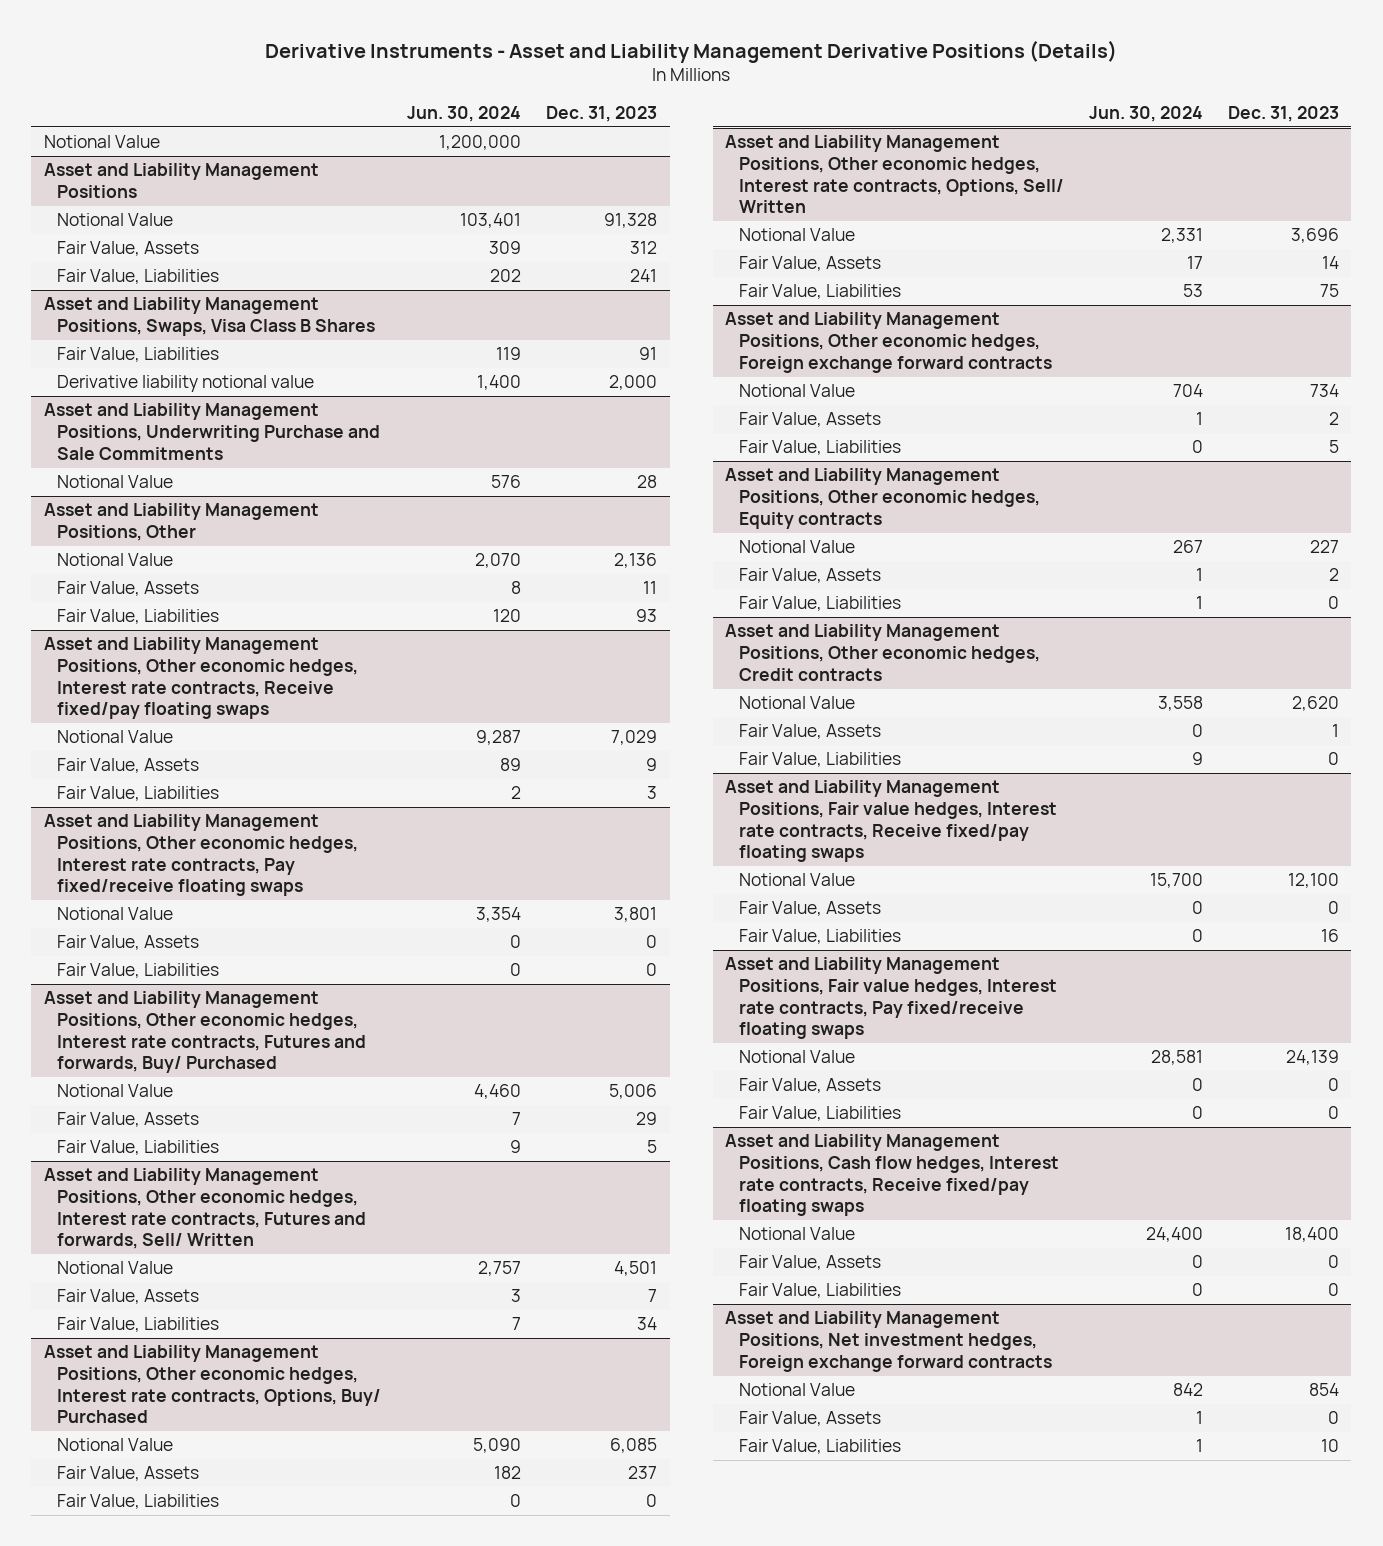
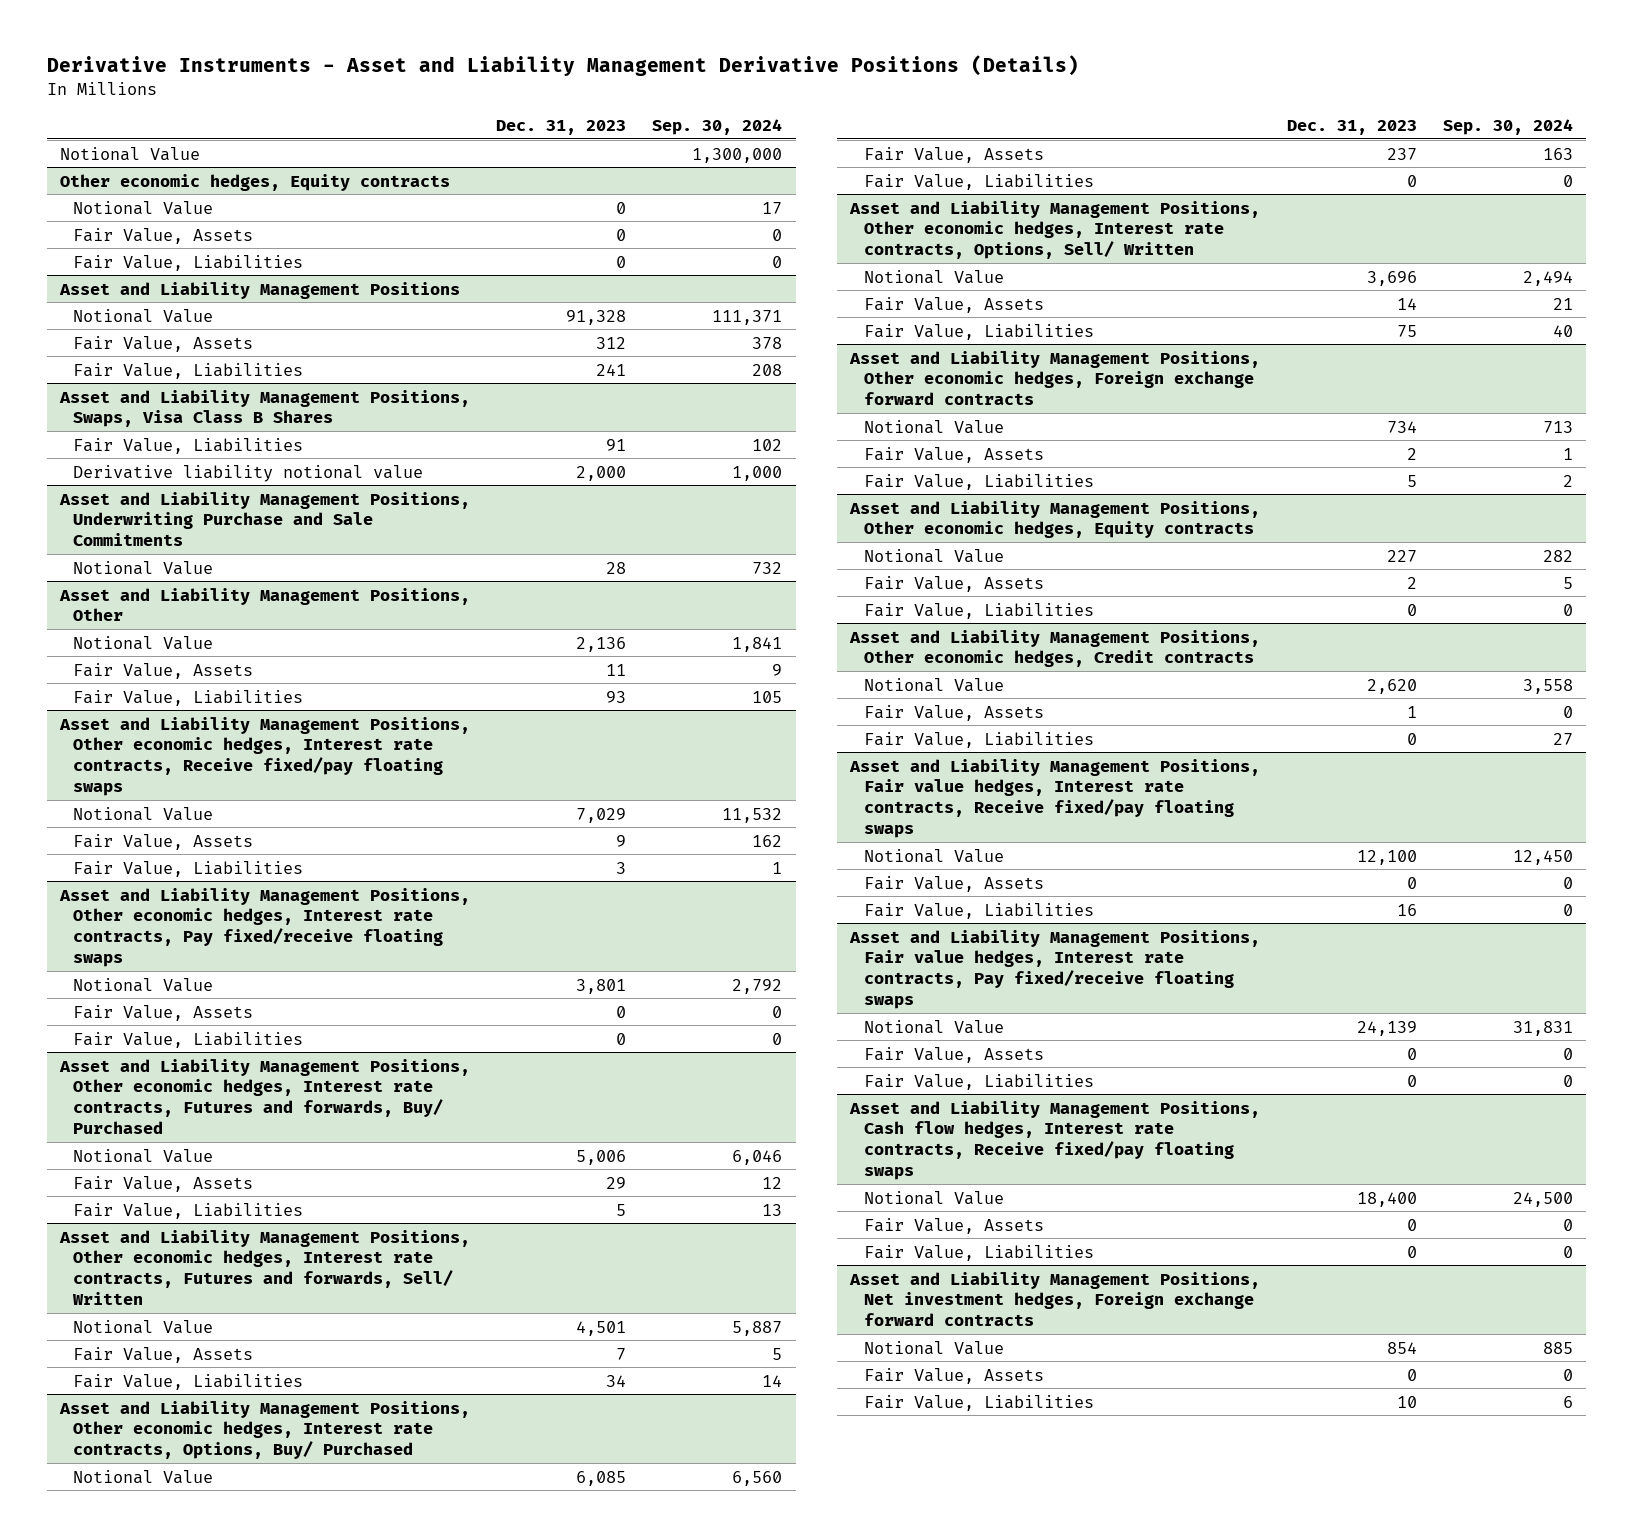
[407,106,522,123] Jun. 30, 2024 -> none
none -> [652,118,783,135] Sep. 30, 2024
none -> [59,173,450,191] Other economic hedges, Equity contracts
none -> [73,200,214,215] Notional Value
none -> [73,227,254,244] Fair Value, Assets
none -> [73,254,304,271] Fair Value, Liabilities

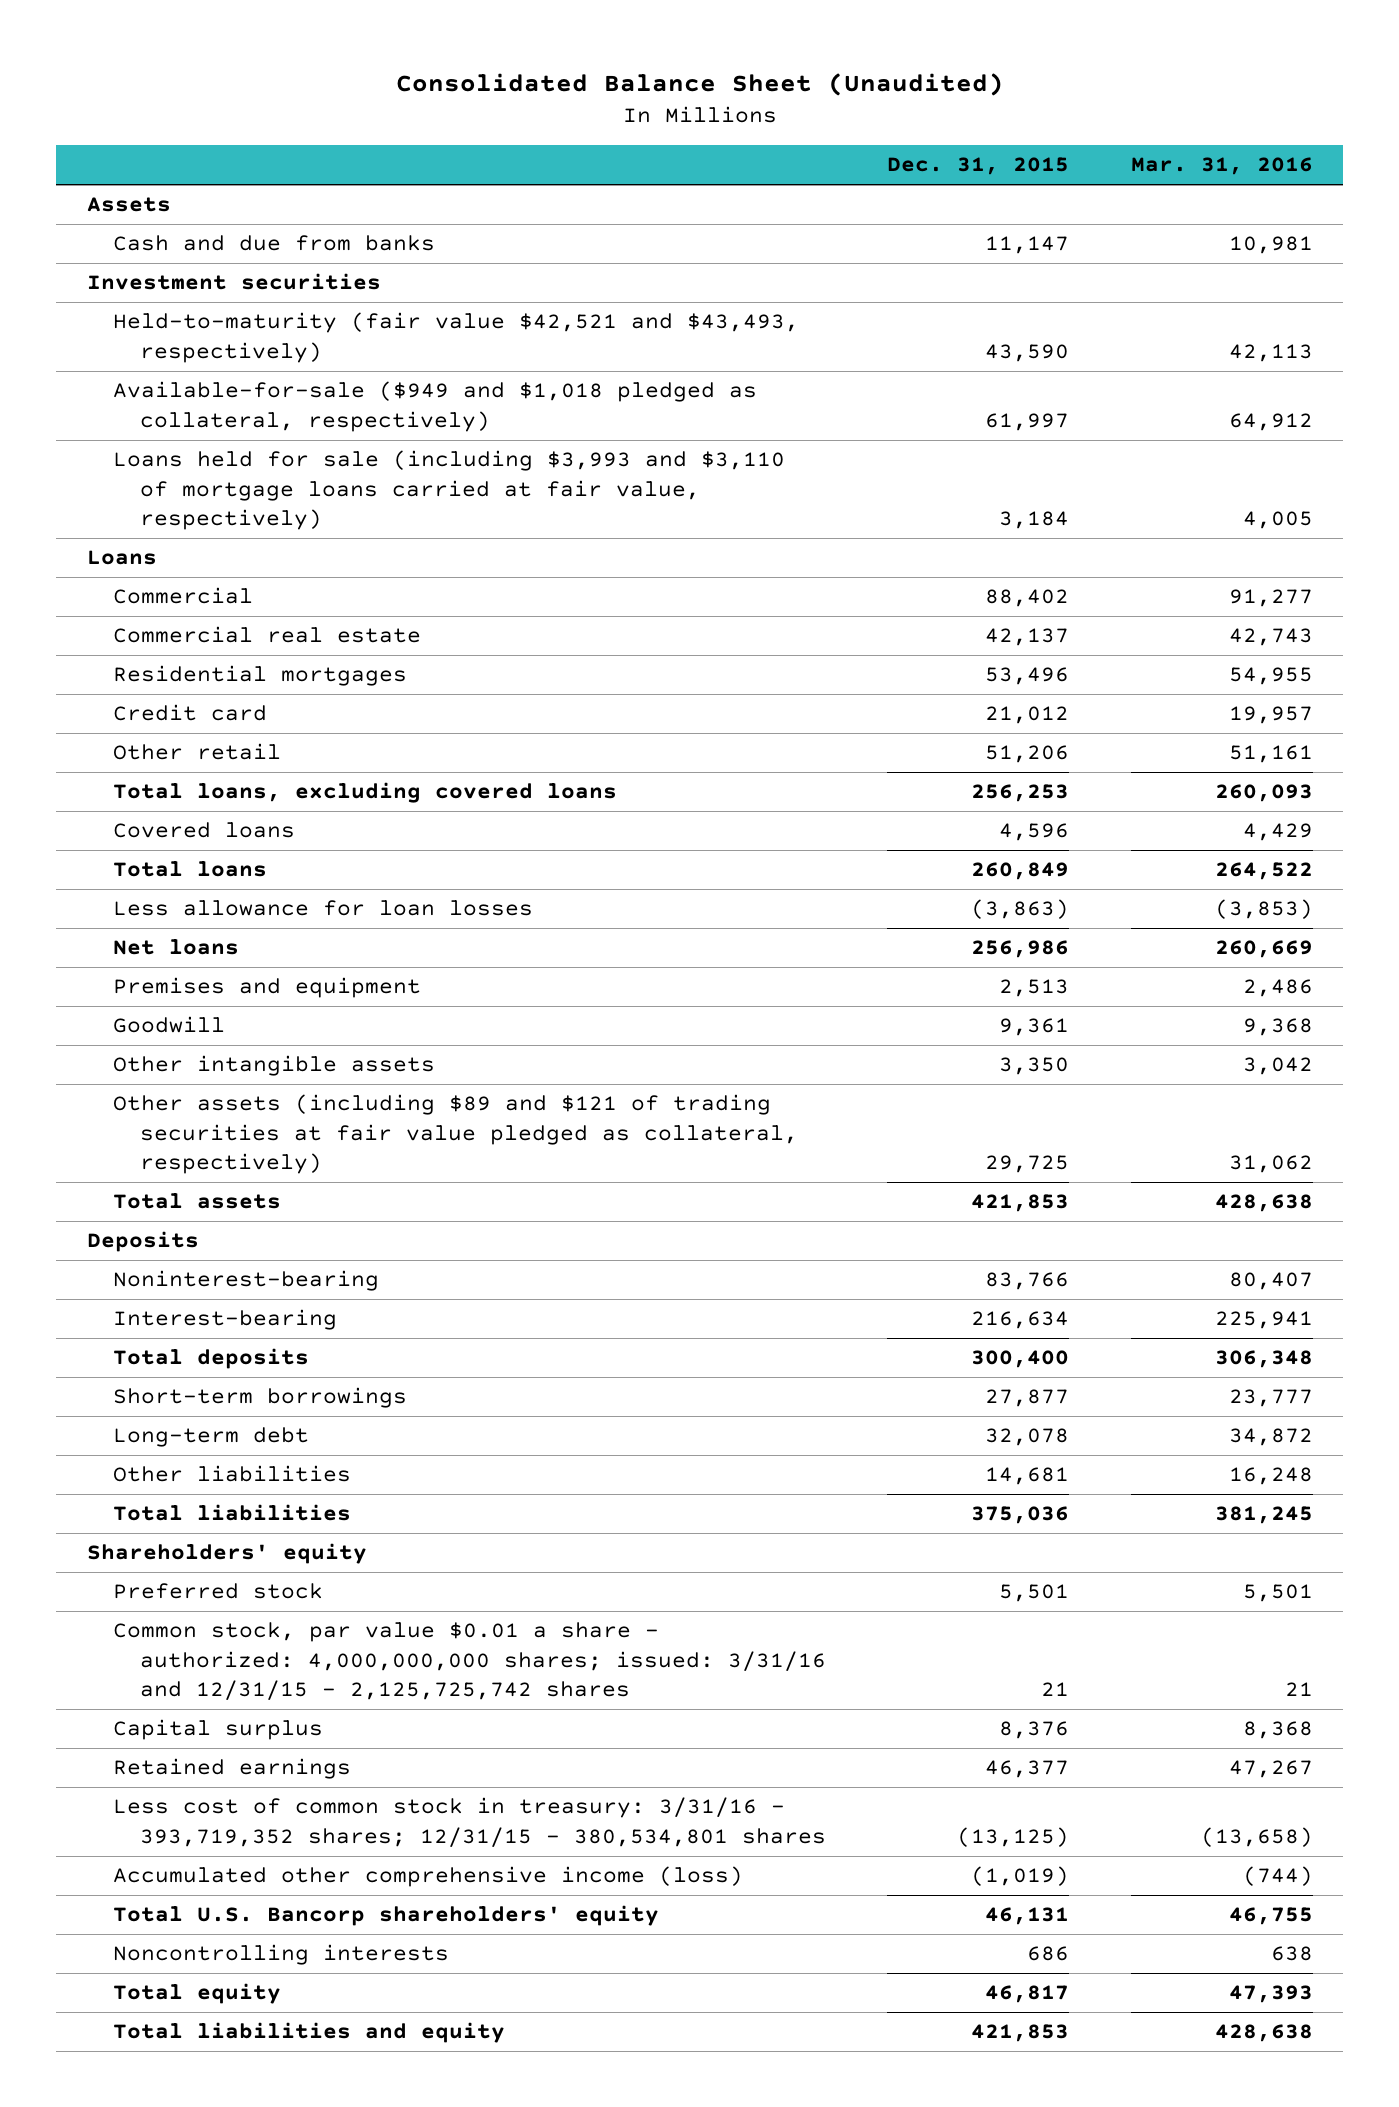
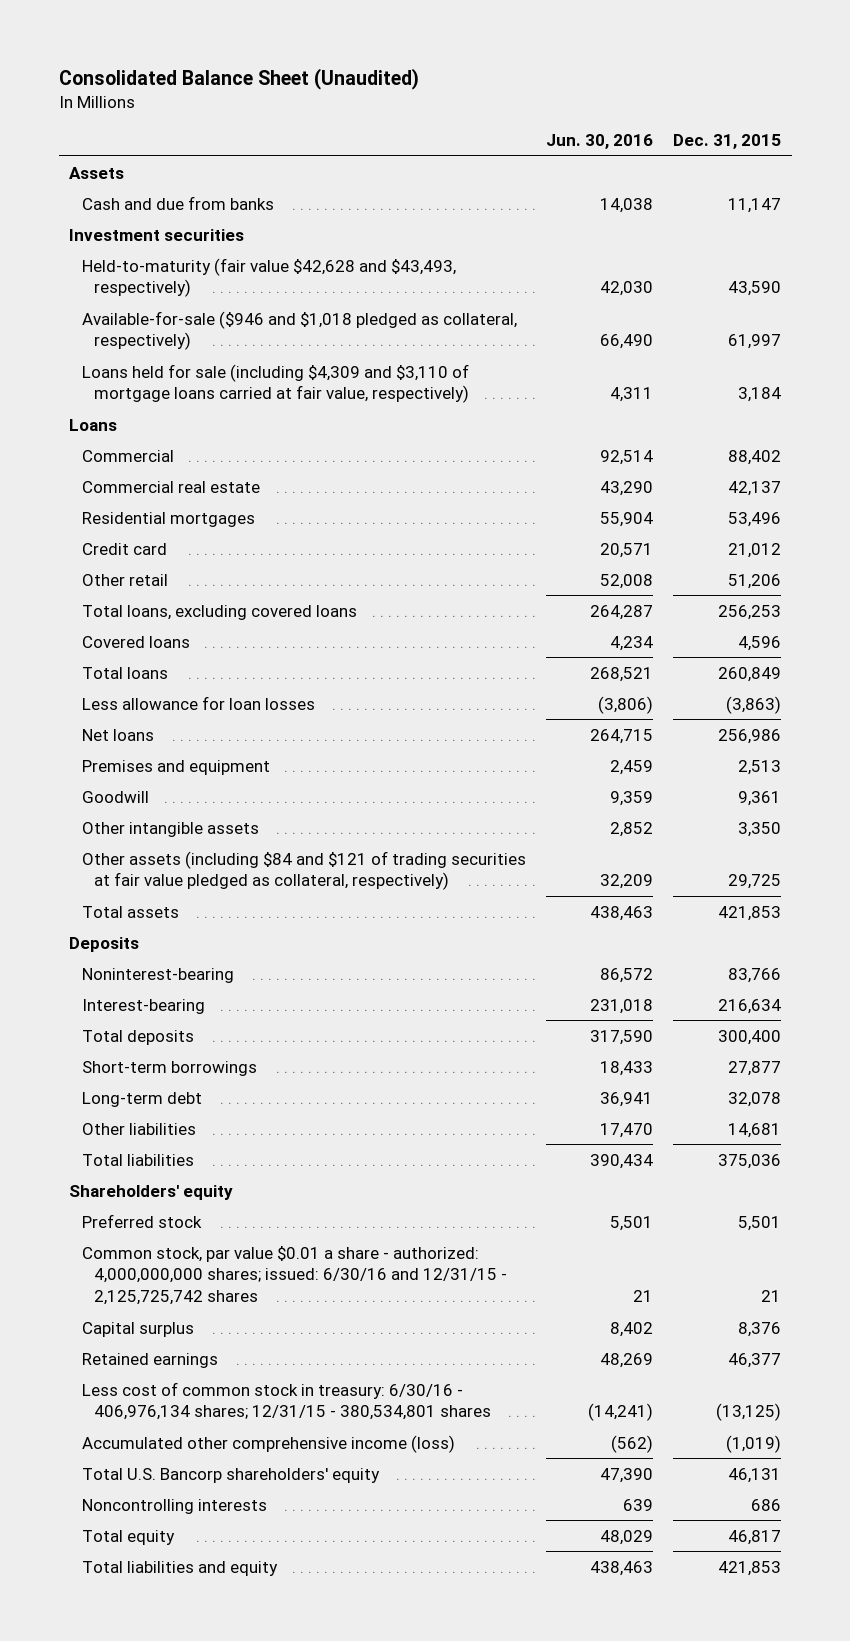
[1130,157,1313,176] Mar. 31, 2016 -> none
none -> [545,133,653,149] Jun. 30, 2016
[113,312,800,363] Held-to-maturity (fair value $42,521 and $43,493, respectively) -> [81,257,456,298] Held-to-maturity (fair value $42,628 and $43,493, respectively)
[113,381,758,432] Available-for-sale ($949 and $1,018 pledged as collateral, respectively) -> [81,310,517,351] Available-for-sale ($946 and $1,018 pledged as collateral, respectively)
[113,450,786,531] Loans held for sale (including $3,993 and $3,110 of mortgage loans carried at fair value, respectively) -> [81,363,470,404] Loans held for sale (including $4,309 and $3,110 of mortgage loans carried at fair value, respectively)
[113,1094,798,1175] Other assets (including $89 and $121 of trading securities at fair value pledged as collateral, respectively) -> [81,850,526,891] Other assets (including $84 and $121 of trading securities at fair value pledged as collateral, respectively)
[113,1622,826,1701] Common stock, par value $0.01 a share - authorized: 4,000,000,000 shares; issued: 3/31/16 and 12/31/15 - 2,125,725,742 shares -> [81,1245,508,1306] Common stock, par value $0.01 a share - authorized: 4,000,000,000 shares; issued: 6/30/16 and 12/31/15 - 2,125,725,742 shares
[113,1797,826,1847] Less cost of common stock in treasury: 3/31/16 - 393,719,352 shares; 12/31/15 - 380,534,801 shares -> [81,1381,492,1421] Less cost of common stock in treasury: 6/30/16 - 406,976,134 shares; 12/31/15 - 380,534,801 shares

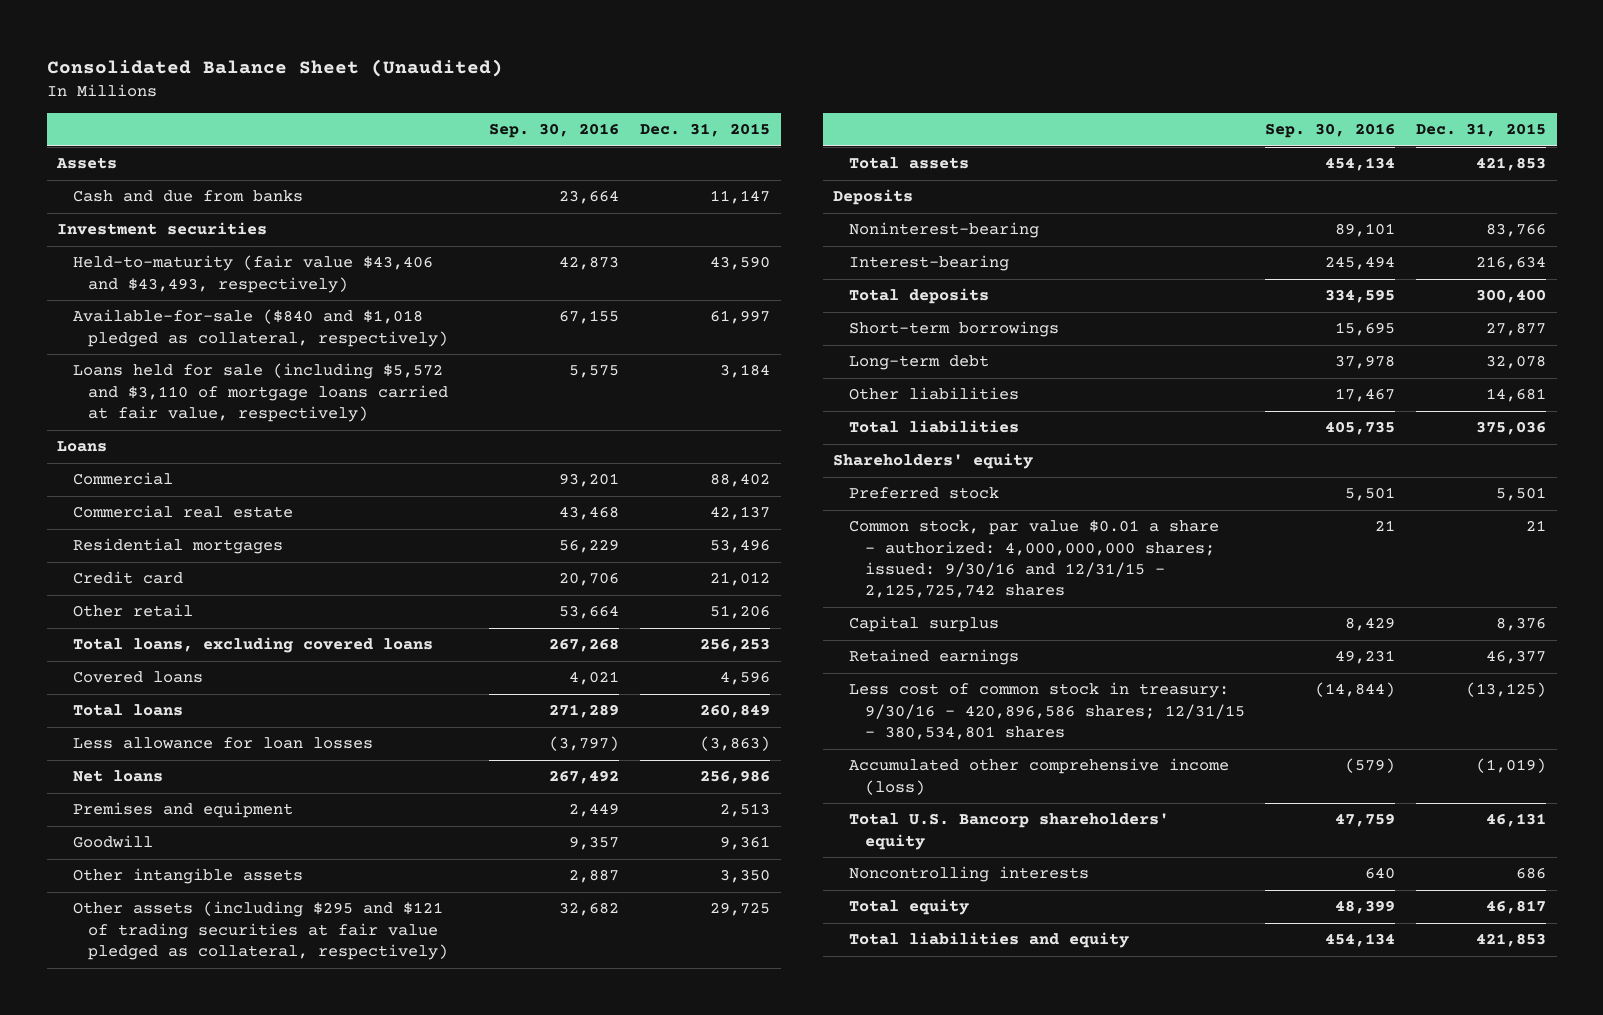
[545,133,653,149] Jun. 30, 2016 -> none
none -> [489,123,620,139] Sep. 30, 2016
[81,257,456,298] Held-to-maturity (fair value $42,628 and $43,493, respectively) -> [72,255,433,293] Held-to-maturity (fair value $43,406 and $43,493, respectively)
[81,310,517,351] Available-for-sale ($946 and $1,018 pledged as collateral, respectively) -> [72,309,449,347] Available-for-sale ($840 and $1,018 pledged as collateral, respectively)
[81,363,470,404] Loans held for sale (including $4,309 and $3,110 of mortgage loans carried at fair value, respectively) -> [72,363,449,422] Loans held for sale (including $5,572 and $3,110 of mortgage loans carried at fair value, respectively)
[81,850,526,891] Other assets (including $84 and $121 of trading securities at fair value pledged as collateral, respectively) -> [72,901,449,960] Other assets (including $295 and $121 of trading securities at fair value pledged as collateral, respectively)
[81,1245,508,1306] Common stock, par value $0.01 a share - authorized: 4,000,000,000 shares; issued: 6/30/16 and 12/31/15 - 2,125,725,742 shares -> [848,520,1219,599] Common stock, par value $0.01 a share - authorized: 4,000,000,000 shares; issued: 9/30/16 and 12/31/15 - 2,125,725,742 shares
[81,1381,492,1421] Less cost of common stock in treasury: 6/30/16 - 406,976,134 shares; 12/31/15 - 380,534,801 shares -> [848,682,1245,740] Less cost of common stock in treasury: 9/30/16 - 420,896,586 shares; 12/31/15 - 380,534,801 shares

